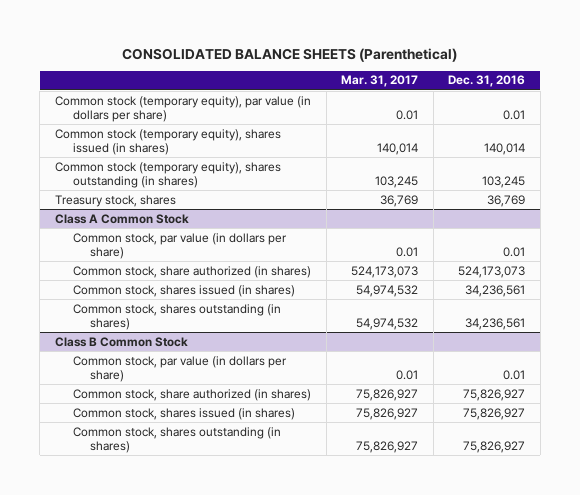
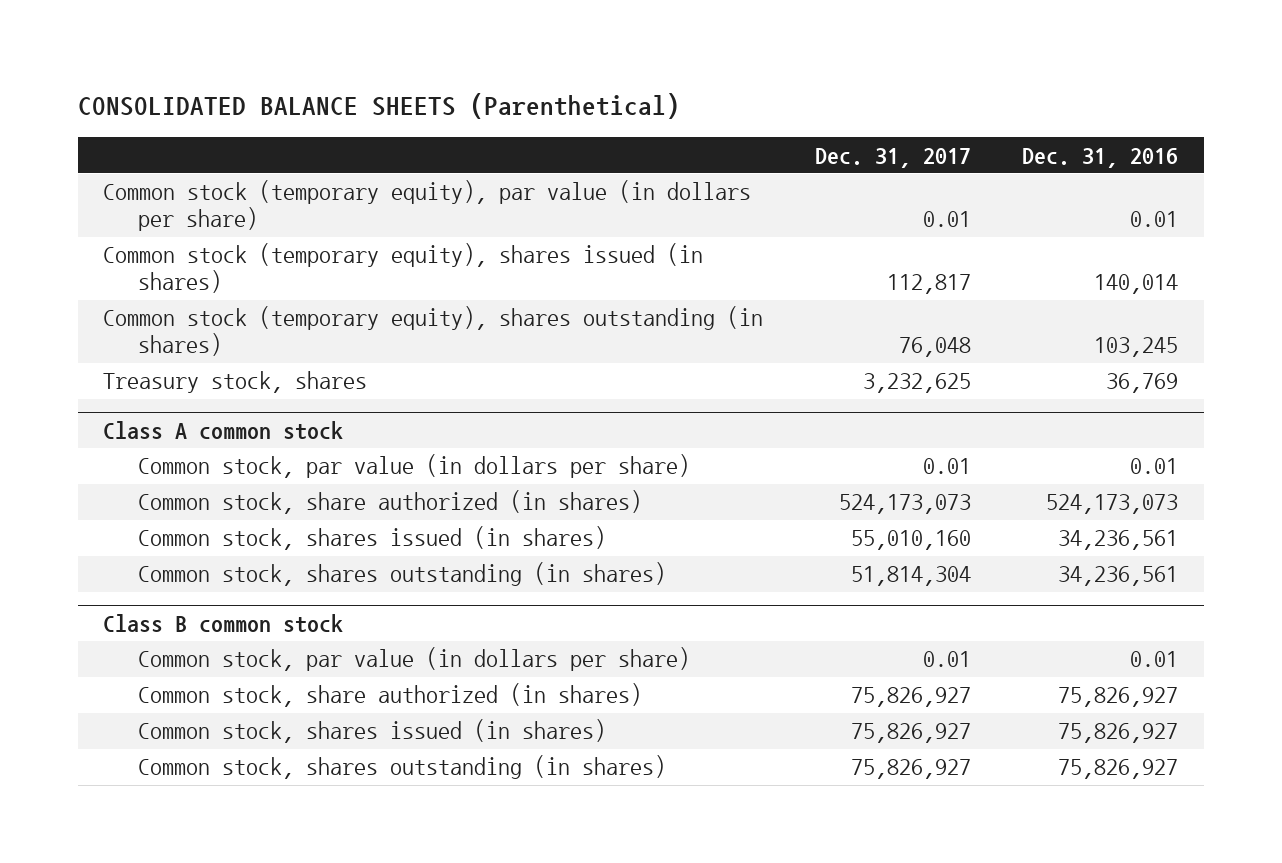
[341,75,419,88] Mar. 31, 2017 -> none
none -> [814,147,971,168] Dec. 31, 2017
[54,213,189,224] Class A Common Stock -> [103,420,344,440] Class A common stock
[54,336,188,347] Class B Common Stock -> [103,613,344,633] Class B common stock

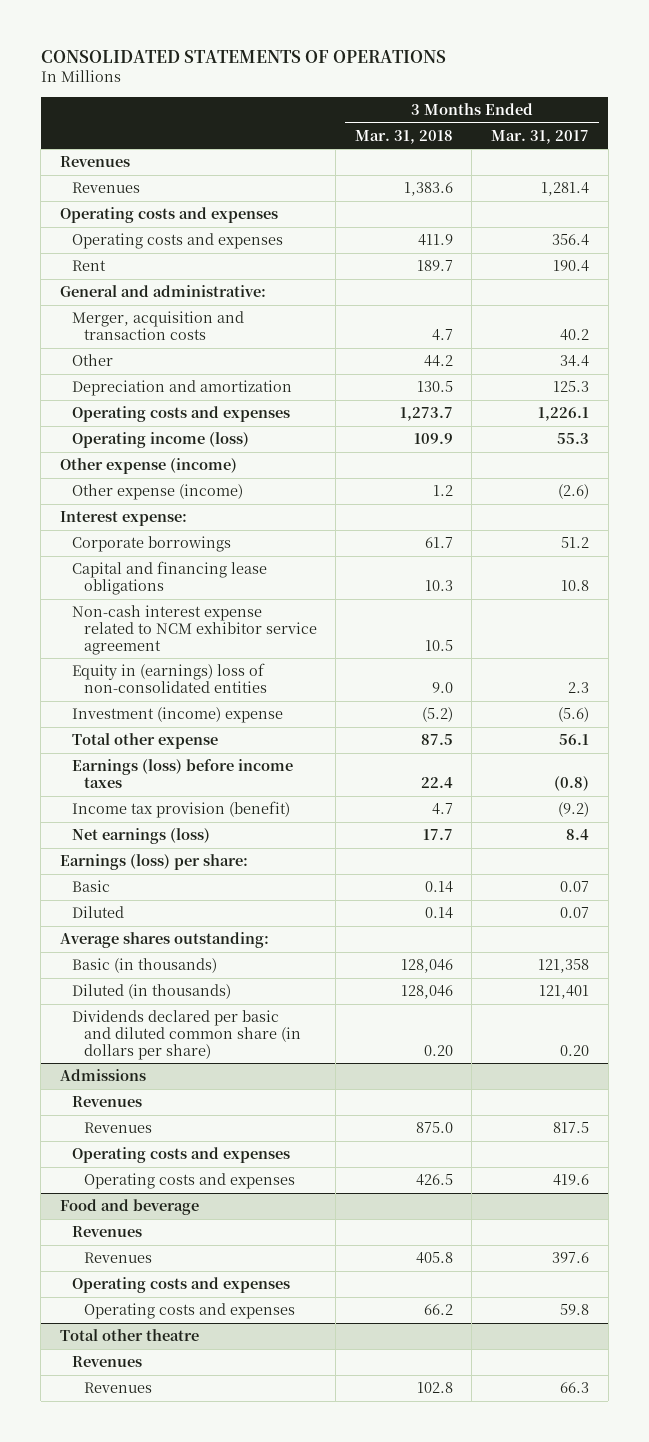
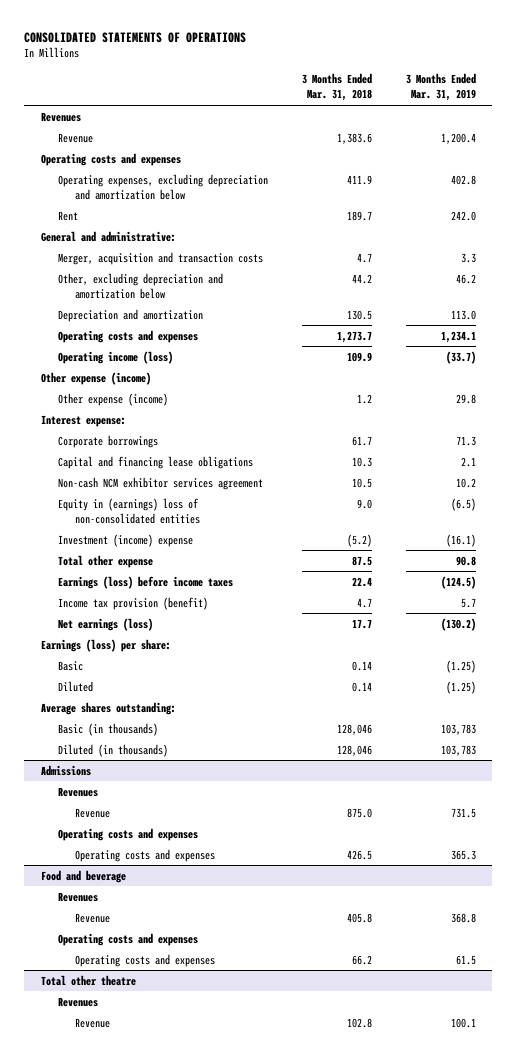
[491,129,590,144] Mar. 31, 2017 -> none
none -> [405,73,476,102] 3 Months Ended Mar. 31, 2019
[71,182,140,194] Revenues -> [57,132,93,143] Revenue
[71,233,283,250] Operating costs and expenses -> [57,173,268,200] Operating expenses, excluding depreciation and amortization below
[71,354,113,367] Other -> [57,272,223,299] Other, excluding depreciation and amortization below
[71,605,317,655] Non-cash interest expense related to NCM exhibitor service agreement -> [57,476,263,490] Non-cash NCM exhibitor services agreement
[71,1010,301,1060] Dividends declared per basic and diluted common share (in dollars per share) -> none
[83,1122,152,1134] Revenues -> [75,807,111,818] Revenue
[83,1252,152,1264] Revenues -> [75,912,111,923] Revenue
[83,1382,152,1394] Revenues -> [75,1017,111,1028] Revenue

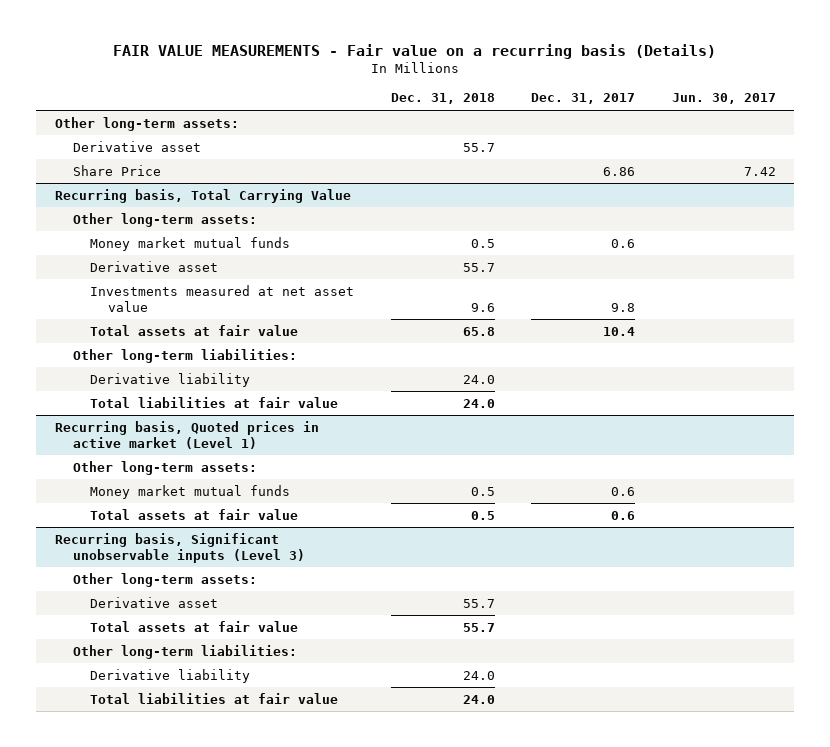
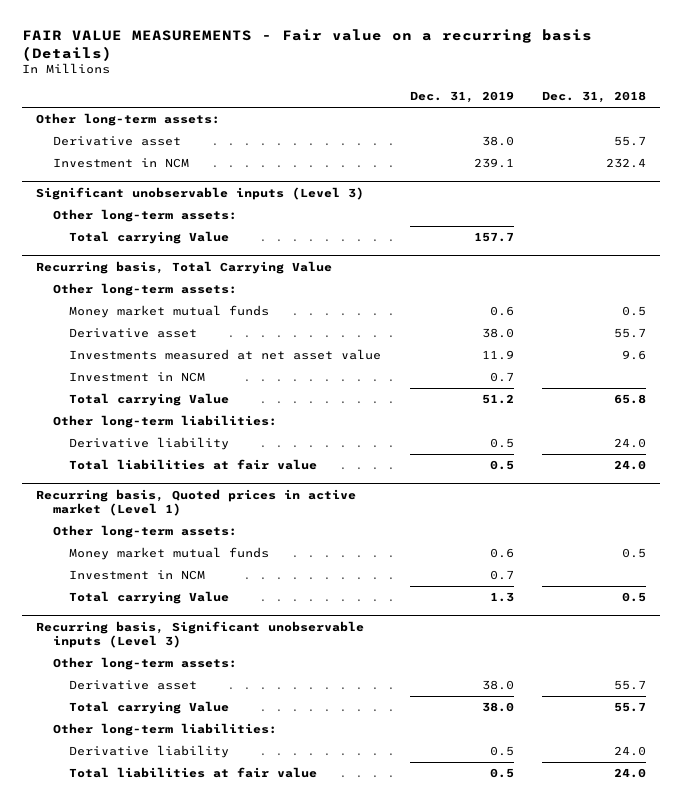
[531,93,636,105] Dec. 31, 2017 -> none
[671,93,776,105] Jun. 30, 2017 -> none
none -> [409,90,514,103] Dec. 31, 2019
[72,164,161,176] Share Price -> none
none -> [52,158,189,169] Investment in NCM
none -> [35,186,364,200] Significant unobservable inputs (Level 3)
none -> [52,209,237,223] Other long-term assets:
none -> [69,231,230,245] Total carrying Value
none -> [69,372,206,383] Investment in NCM
[90,324,299,336] Total assets at fair value -> [69,393,230,407] Total carrying Value
none -> [69,570,206,581] Investment in NCM
[90,508,299,520] Total assets at fair value -> [69,591,230,605] Total carrying Value
[90,620,299,632] Total assets at fair value -> [69,701,230,715] Total carrying Value

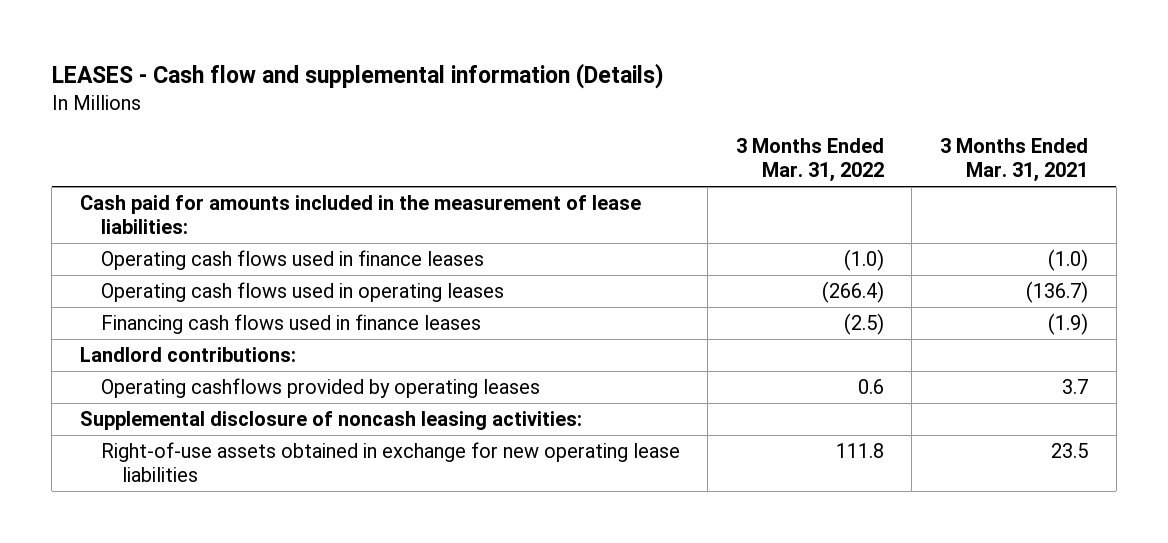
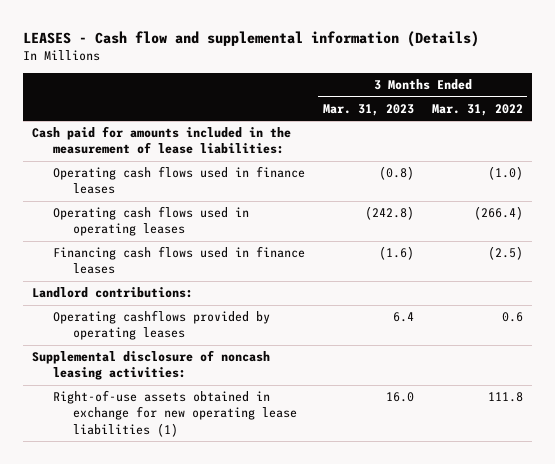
[940,137,1089,183] 3 Months Ended Mar. 31, 2021 -> none
none -> [322,103,414,116] Mar. 31, 2023
[100,442,680,483] Right-of-use assets obtained in exchange for new operating lease liabilities -> [52,390,297,437] Right-of-use assets obtained in exchange for new operating lease liabilities (1)

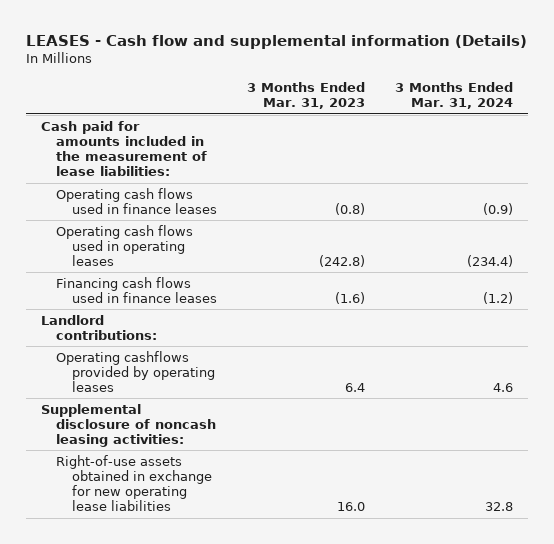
[431,103,523,116] Mar. 31, 2022 -> none
none -> [395,82,514,110] 3 Months Ended Mar. 31, 2024
[52,390,297,437] Right-of-use assets obtained in exchange for new operating lease liabilities (1) -> [56,454,212,512] Right-of-use assets obtained in exchange for new operating lease liabilities

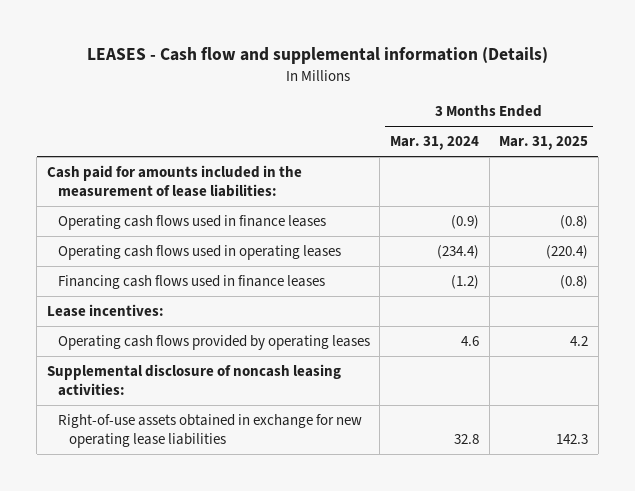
[246,82,365,110] 3 Months Ended Mar. 31, 2023 -> none
none -> [499,136,589,151] Mar. 31, 2025
[40,314,158,340] Landlord contributions: -> [46,304,164,318] Lease incentives:
[56,350,215,393] Operating cashflows provided by operating leases -> [57,335,370,351] Operating cash flows provided by operating leases

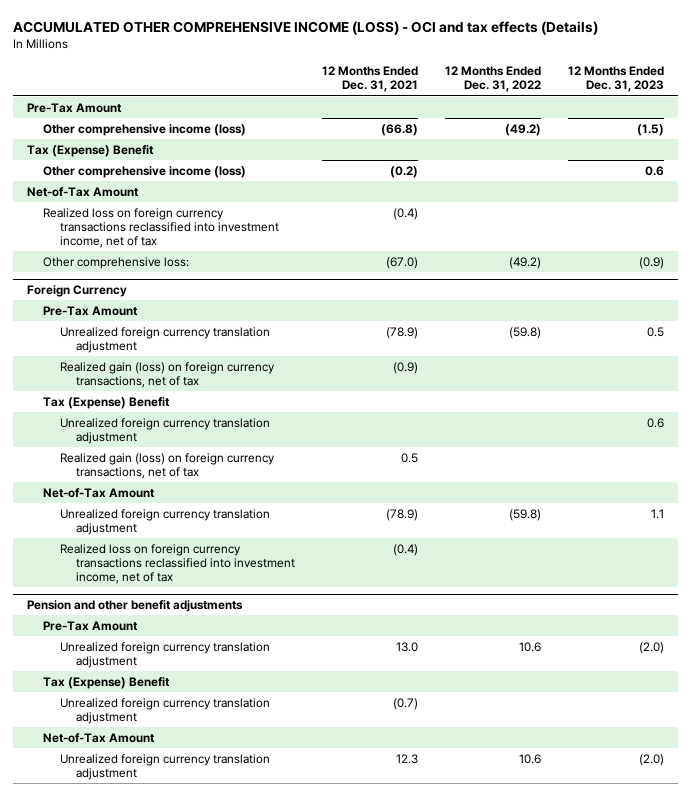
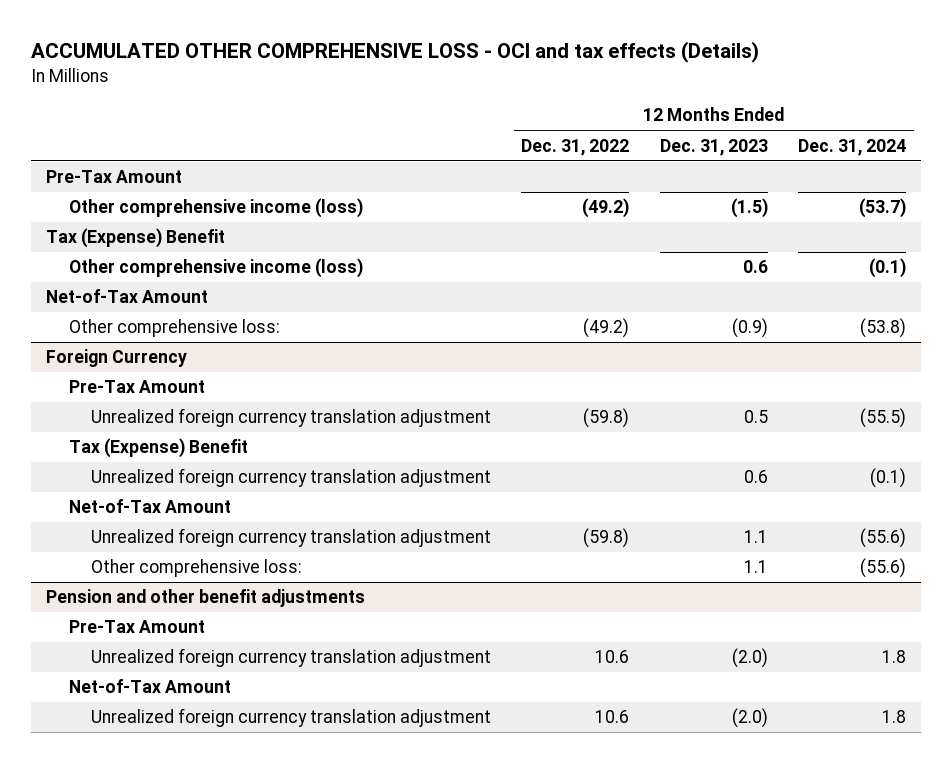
[13,21,599,36] ACCUMULATED OTHER COMPREHENSIVE INCOME (LOSS) - OCI and tax effects (Details) -> [30,41,759,64] ACCUMULATED OTHER COMPREHENSIVE LOSS - OCI and tax effects (Details)
[321,66,418,93] 12 Months Ended Dec. 31, 2021 -> none
none -> [798,138,907,156] Dec. 31, 2024
[43,207,279,248] Realized loss on foreign currency transactions reclassified into investment income, net of tax -> none
[59,361,275,388] Realized gain (loss) on foreign currency transactions, net of tax -> none
[59,452,275,479] Realized gain (loss) on foreign currency transactions, net of tax -> none
[59,543,295,584] Realized loss on foreign currency transactions reclassified into investment income, net of tax -> none
none -> [91,559,303,578] Other comprehensive loss:
[43,676,171,689] Tax (Expense) Benefit -> none
[59,697,270,724] Unrealized foreign currency translation adjustment -> none

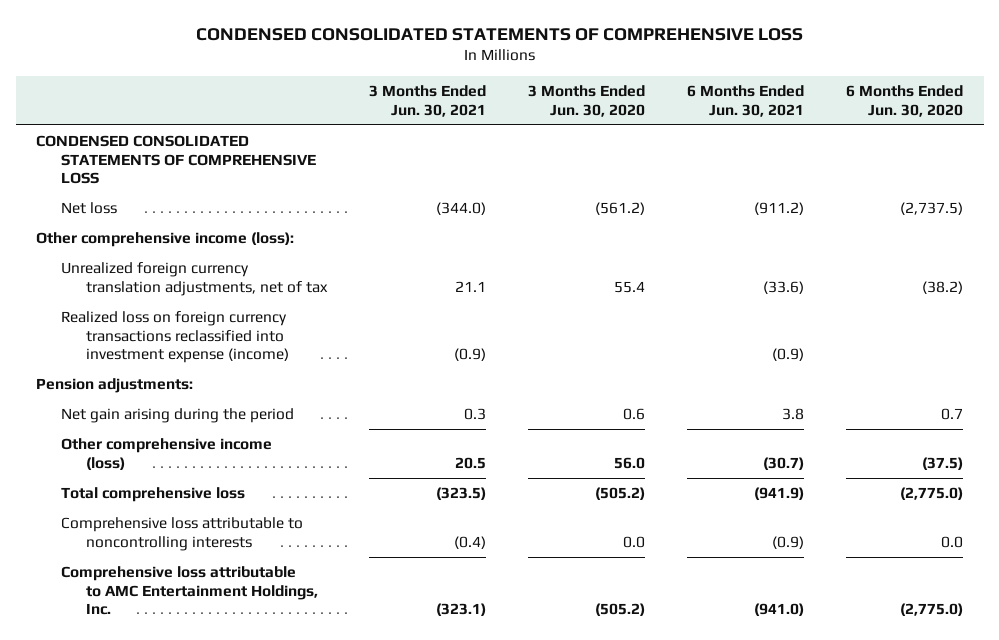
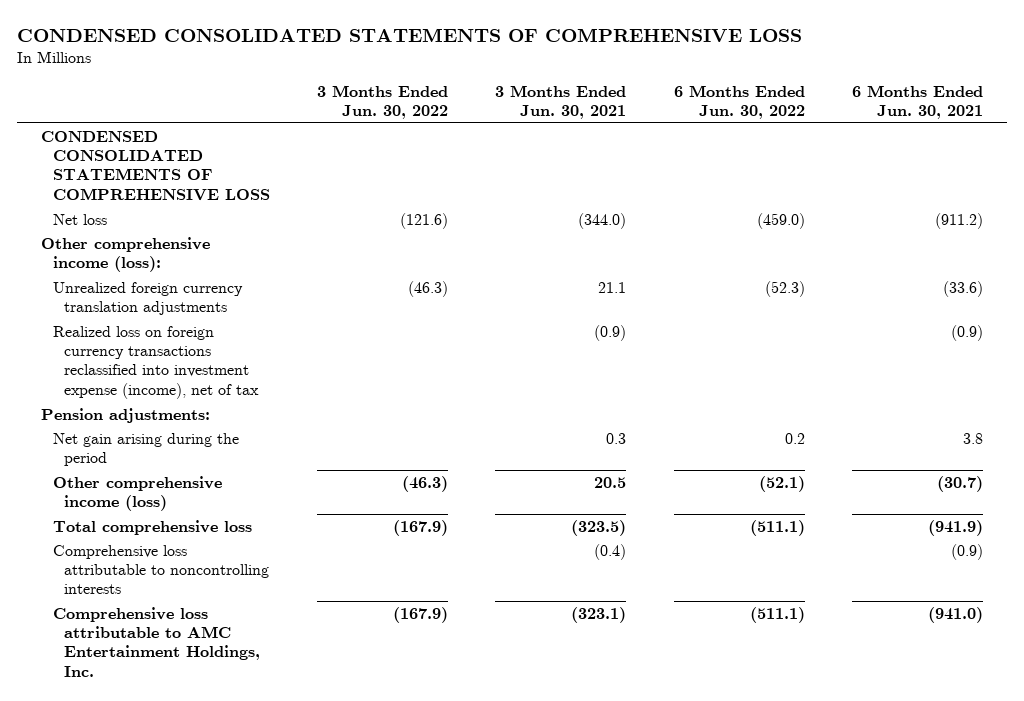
[527,85,645,117] 3 Months Ended Jun. 30, 2020 -> none
[845,85,963,117] 6 Months Ended Jun. 30, 2020 -> none
none -> [316,84,448,120] 3 Months Ended Jun. 30, 2022
none -> [673,84,805,120] 6 Months Ended Jun. 30, 2022
[61,262,328,296] Unrealized foreign currency translation adjustments, net of tax -> [52,281,243,316] Unrealized foreign currency translation adjustments
[61,311,289,364] Realized loss on foreign currency transactions reclassified into investment expense (income) -> [52,325,260,399] Realized loss on foreign currency transactions reclassified into investment expense (income), net of tax

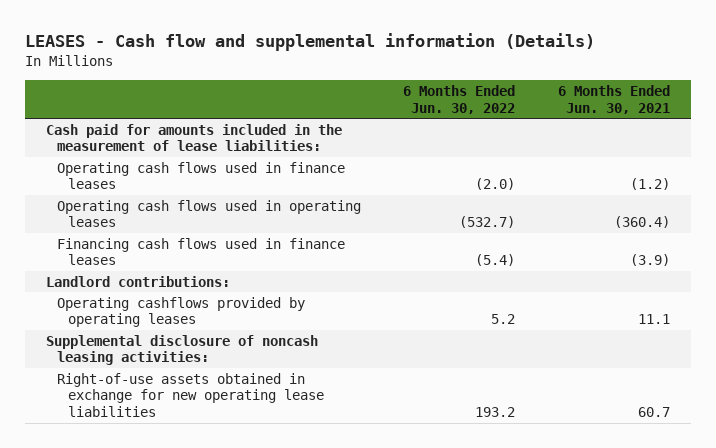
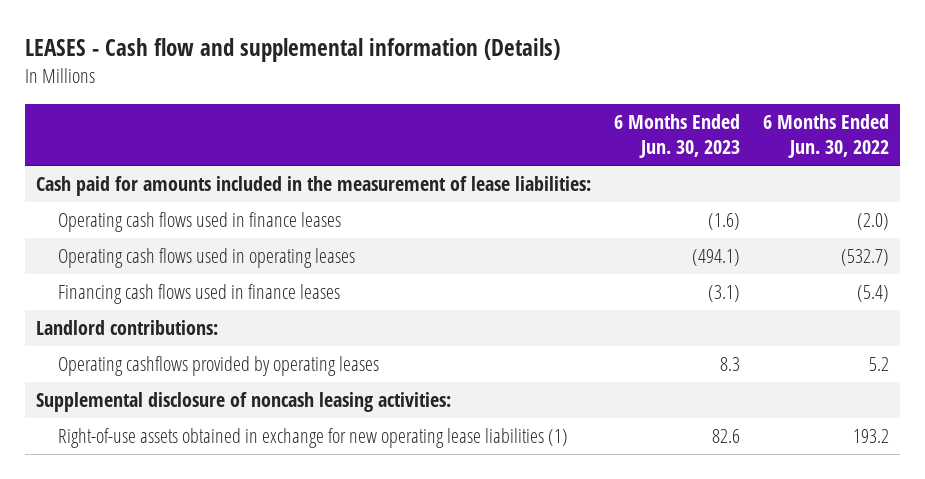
[558,84,671,114] 6 Months Ended Jun. 30, 2021 -> none
none -> [614,113,741,159] 6 Months Ended Jun. 30, 2023
[56,372,324,418] Right-of-use assets obtained in exchange for new operating lease liabilities -> [57,427,568,448] Right-of-use assets obtained in exchange for new operating lease liabilities (1)

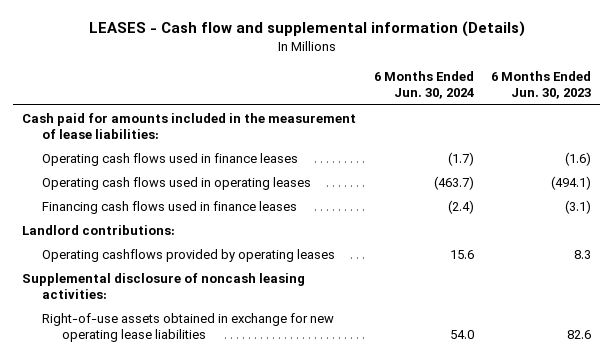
[762,113,889,159] 6 Months Ended Jun. 30, 2022 -> none
none -> [373,71,474,100] 6 Months Ended Jun. 30, 2024
[57,427,568,448] Right-of-use assets obtained in exchange for new operating lease liabilities (1) -> [42,312,335,342] Right-of-use assets obtained in exchange for new operating lease liabilities

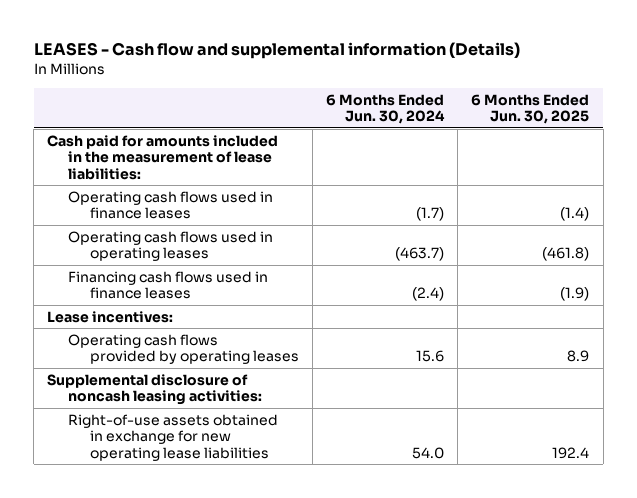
[491,71,592,100] 6 Months Ended Jun. 30, 2023 -> none
none -> [471,93,590,125] 6 Months Ended Jun. 30, 2025
[21,224,175,235] Landlord contributions: -> [47,310,174,323] Lease incentives:
[42,248,336,262] Operating cashflows provided by operating leases -> [68,333,299,365] Operating cash flows provided by operating leases

